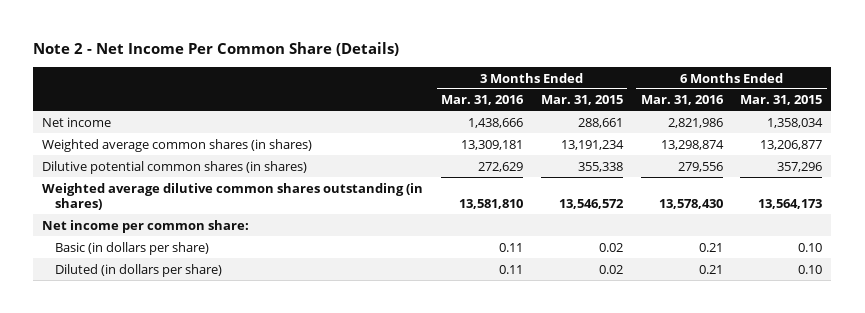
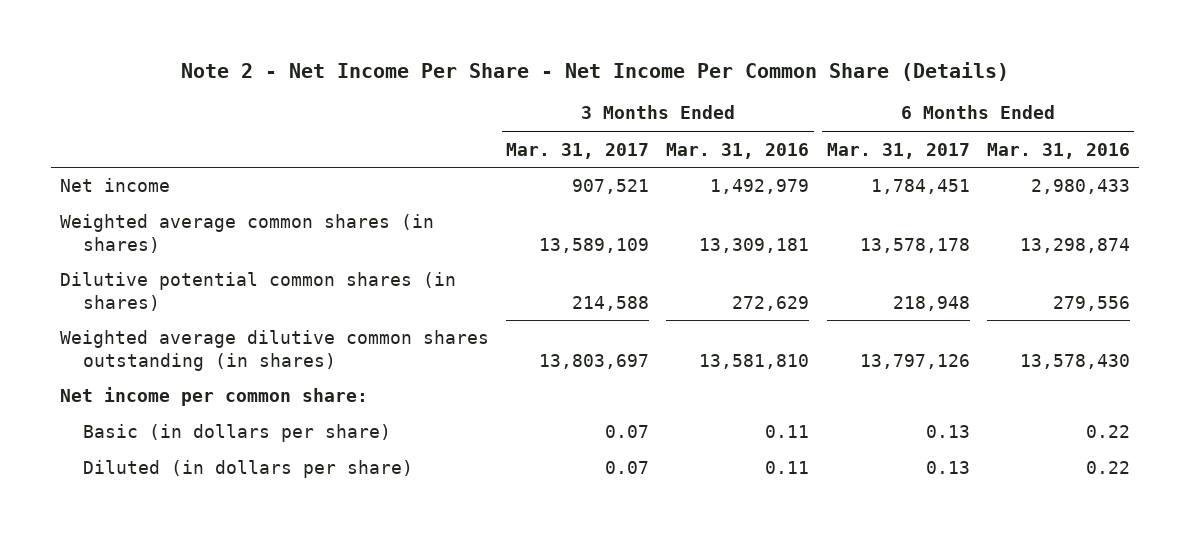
[33,41,400,56] Note 2 - Net Income Per Common Share (Details) -> [180,61,1009,81] Note 2 - Net Income Per Share - Net Income Per Common Share (Details)
[540,95,623,106] Mar. 31, 2015 -> none
[740,95,823,106] Mar. 31, 2015 -> none
none -> [505,142,649,159] Mar. 31, 2017
none -> [826,142,970,159] Mar. 31, 2017
[468,117,524,128] 1,438,666 -> [710,179,810,195] 1,492,979
[667,117,723,128] 2,821,986 -> [1030,179,1130,195] 2,980,433
[698,242,723,252] 0.21 -> [1085,425,1130,439] 0.22
[698,264,723,274] 0.21 -> [1085,461,1130,475] 0.22

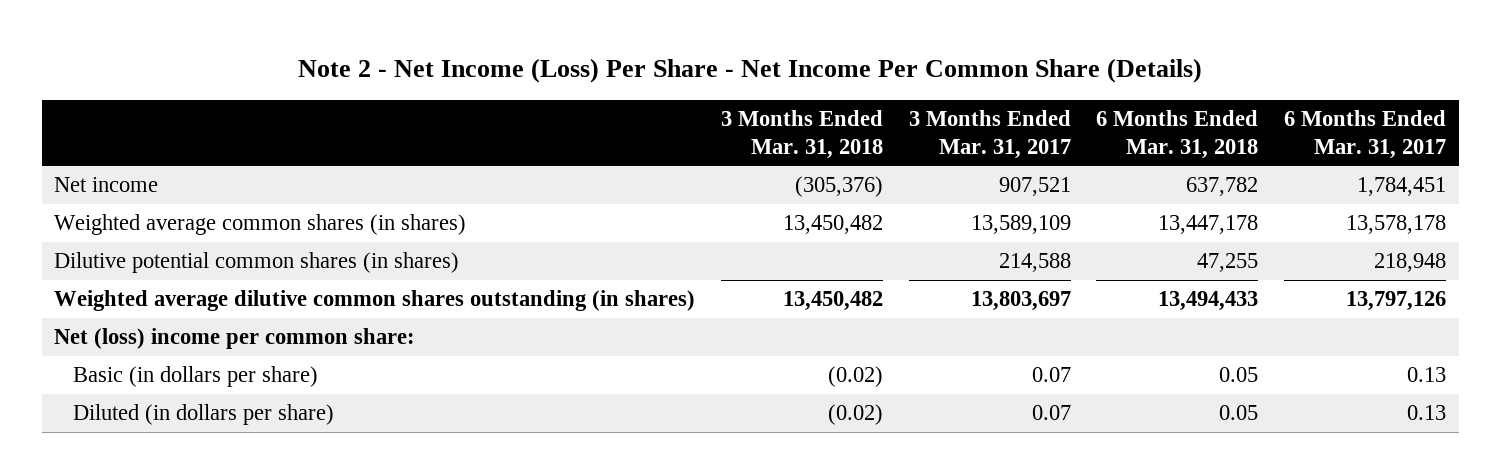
[180,61,1009,81] Note 2 - Net Income Per Share - Net Income Per Common Share (Details) -> [298,57,1203,83] Note 2 - Net Income (Loss) Per Share - Net Income Per Common Share (Details)
[666,142,810,159] Mar. 31, 2016 -> none
[986,142,1130,159] Mar. 31, 2016 -> none
none -> [721,110,884,159] 3 Months Ended Mar. 31, 2018
none -> [1096,110,1259,159] 6 Months Ended Mar. 31, 2018
[59,387,368,407] Net income per common share: -> [54,328,416,350] Net (loss) income per common share:

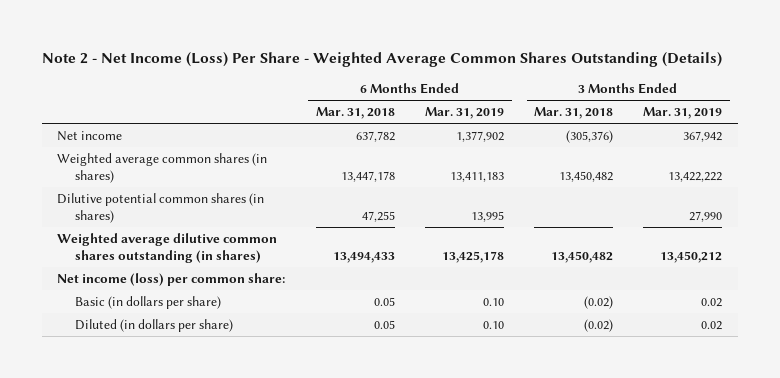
[298,57,1203,83] Note 2 - Net Income (Loss) Per Share - Net Income Per Common Share (Details) -> [42,52,723,68] Note 2 - Net Income (Loss) Per Share - Weighted Average Common Shares Outstanding (Details)
[908,110,1071,159] 3 Months Ended Mar. 31, 2017 -> none
[1283,110,1446,159] 6 Months Ended Mar. 31, 2017 -> none
none -> [424,107,504,120] Mar. 31, 2019
none -> [643,107,723,120] Mar. 31, 2019
[54,328,416,350] Net (loss) income per common share: -> [57,273,286,287] Net income (loss) per common share:

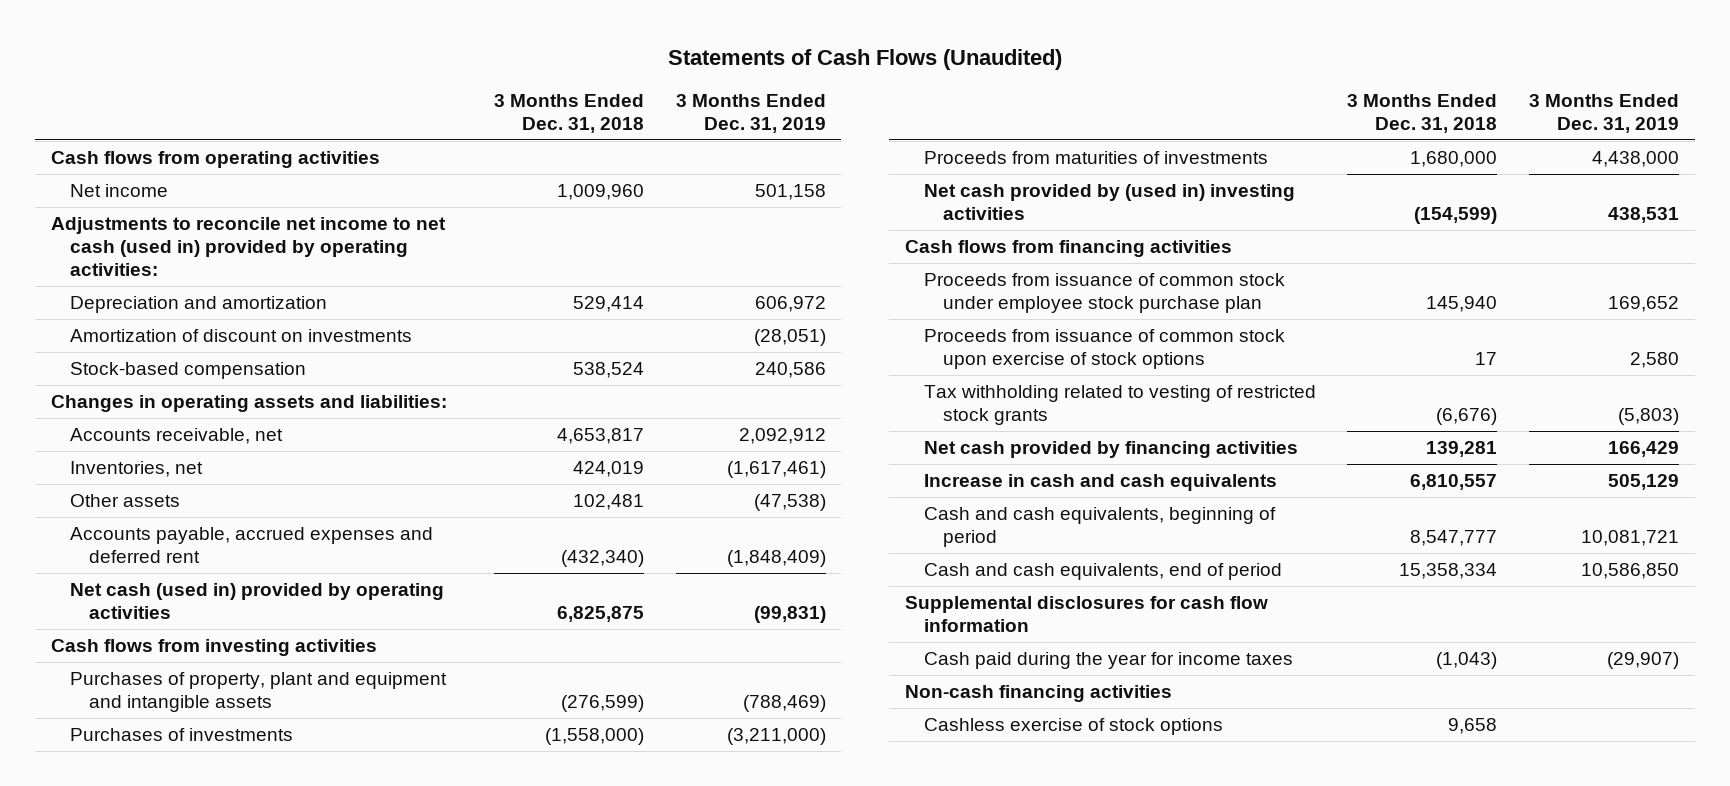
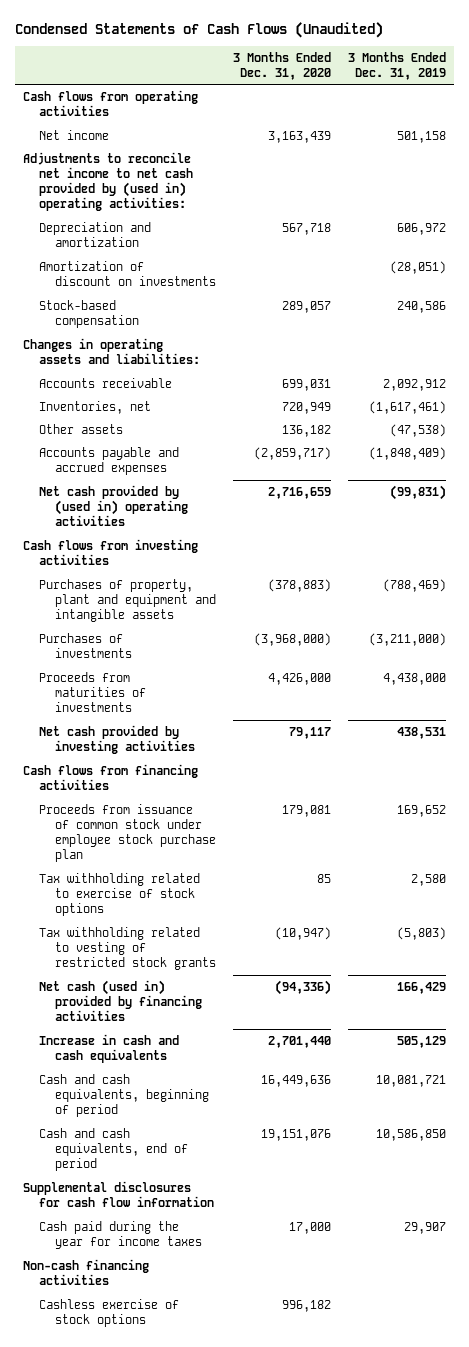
[668,48,1063,70] Statements of Cash Flows (Unaudited) -> [14,21,383,38] Condensed Statements of Cash Flows (Unaudited)
[493,93,644,133] 3 Months Ended Dec. 31, 2018 -> none
none -> [232,51,331,80] 3 Months Ended Dec. 31, 2020
[51,216,447,276] Adjustments to reconcile net income to net cash (used in) provided by operating activities: -> [23,151,194,212] Adjustments to reconcile net income to net cash provided by (used in) operating activities:
[70,427,284,444] Accounts receivable, net -> [39,377,173,388] Accounts receivable
[70,526,434,563] Accounts payable, accrued expenses and deferred rent -> [39,446,180,476] Accounts payable and accrued expenses
[70,582,445,619] Net cash (used in) provided by operating activities -> [39,484,189,527] Net cash provided by (used in) operating activities
[923,183,1295,220] Net cash provided by (used in) investing activities -> [39,724,196,755] Net cash provided by investing activities
[923,328,1285,369] Proceeds from issuance of common stock upon exercise of stock options -> [39,872,201,917] Tax withholding related to exercise of stock options
[923,440,1298,458] Net cash provided by financing activities -> [39,979,203,1022] Net cash (used in) provided by financing activities
[1607,651,1680,669] (29,907) -> [403,1221,446,1234] 29,907

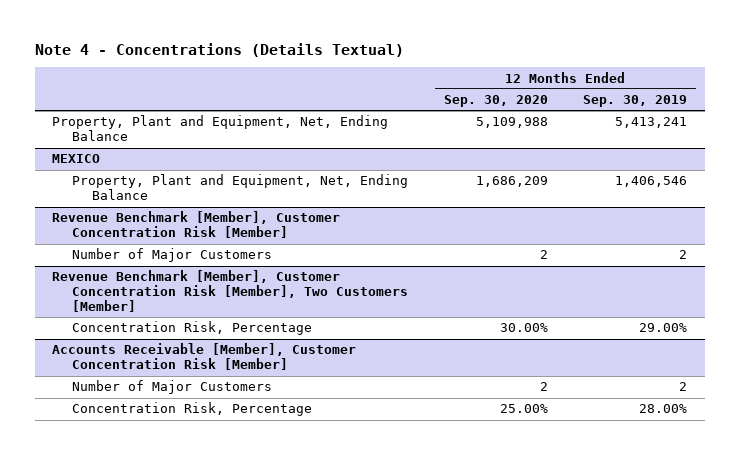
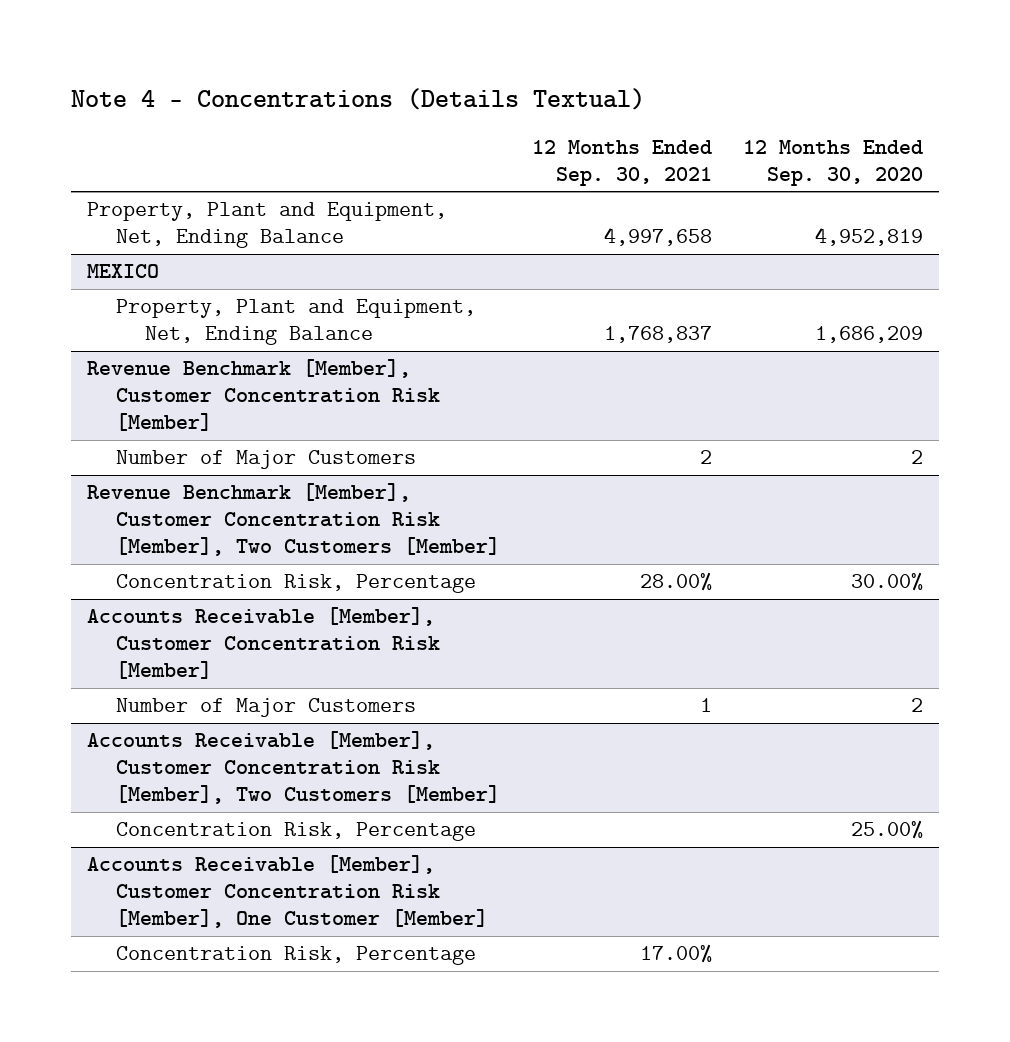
[583,95,688,108] Sep. 30, 2019 -> none
none -> [531,140,712,187] 12 Months Ended Sep. 30, 2021
[475,117,548,129] 5,109,988 -> [814,227,923,247] 4,952,819
none -> [86,731,501,805] Accounts Receivable [Member], Customer Concentration Risk [Member], Two Customers [Member]
none -> [86,855,489,929] Accounts Receivable [Member], Customer Concentration Risk [Member], One Customer [Member]
none -> [116,946,477,966] Concentration Risk, Percentage

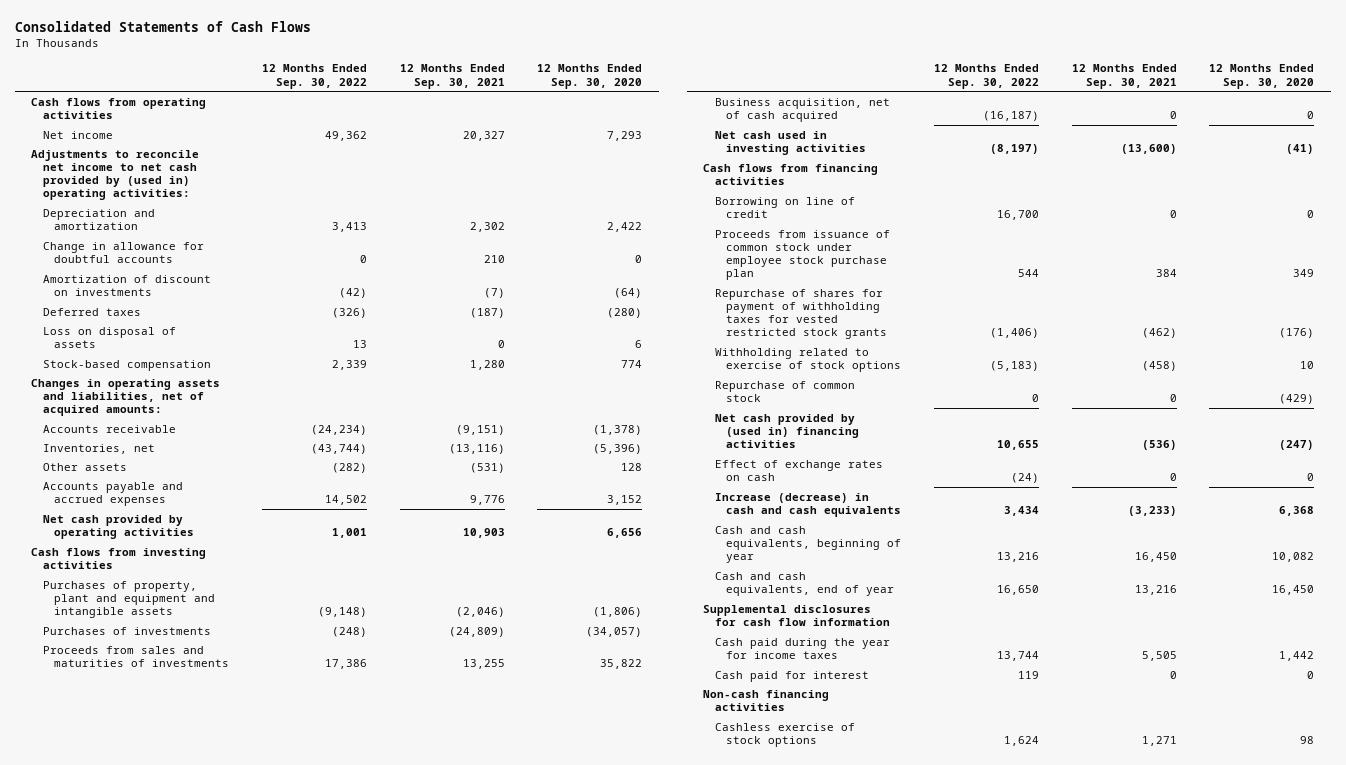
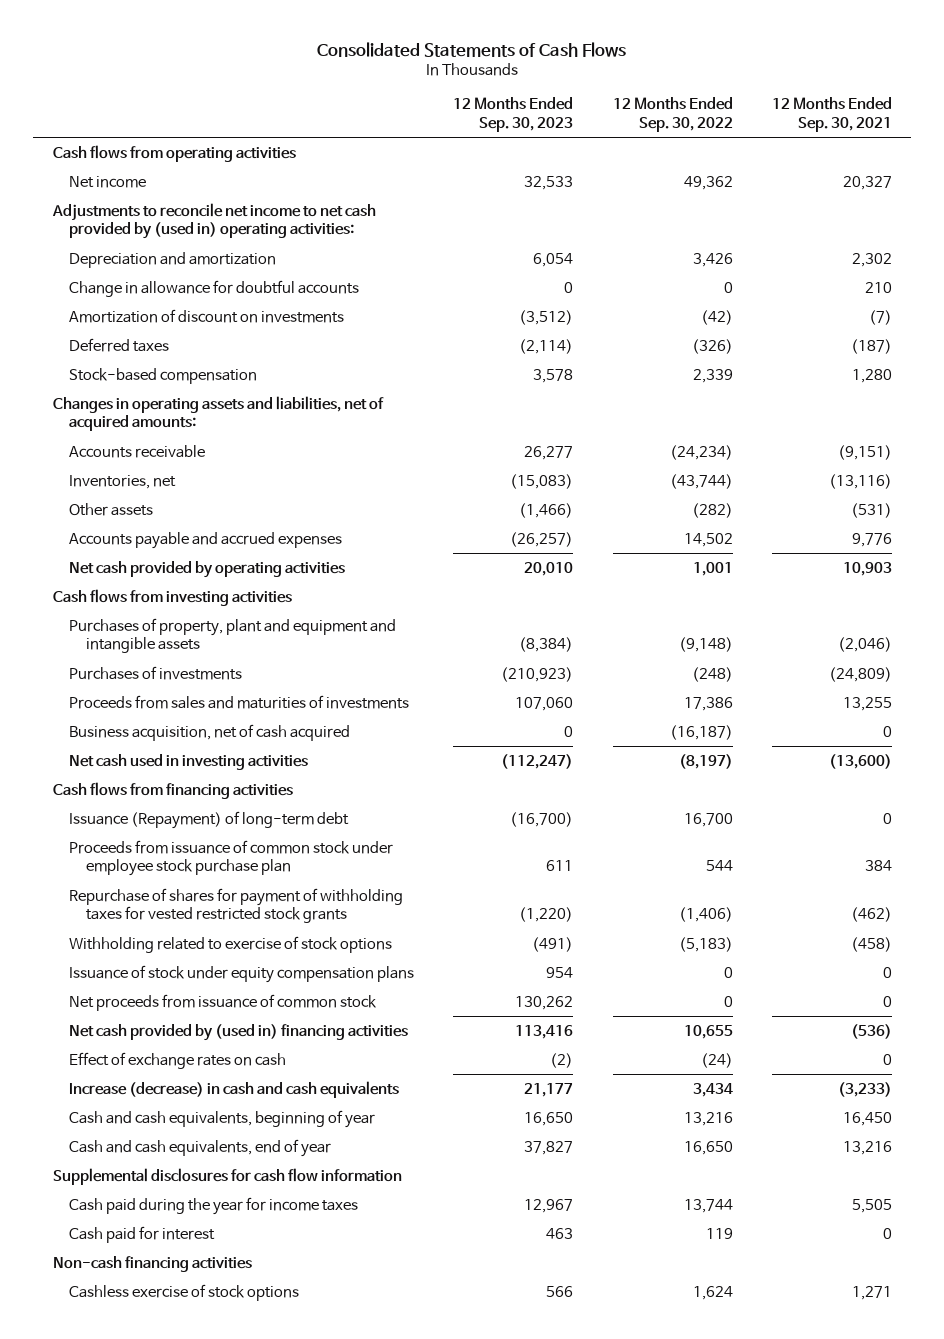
[537,64,643,89] 12 Months Ended Sep. 30, 2020 -> none
none -> [453,97,574,132] 12 Months Ended Sep. 30, 2023
[331,221,367,232] 3,413 -> [692,252,733,267] 3,426
[42,326,176,348] Loss on disposal of assets -> none
[714,196,855,218] Borrowing on line of credit -> [69,810,350,829] Issuance (Repayment) of long-term debt
[714,380,855,402] Repurchase of common stock -> none
none -> [69,964,415,983] Issuance of stock under equity compensation plans
none -> [69,993,378,1011] Net proceeds from issuance of common stock

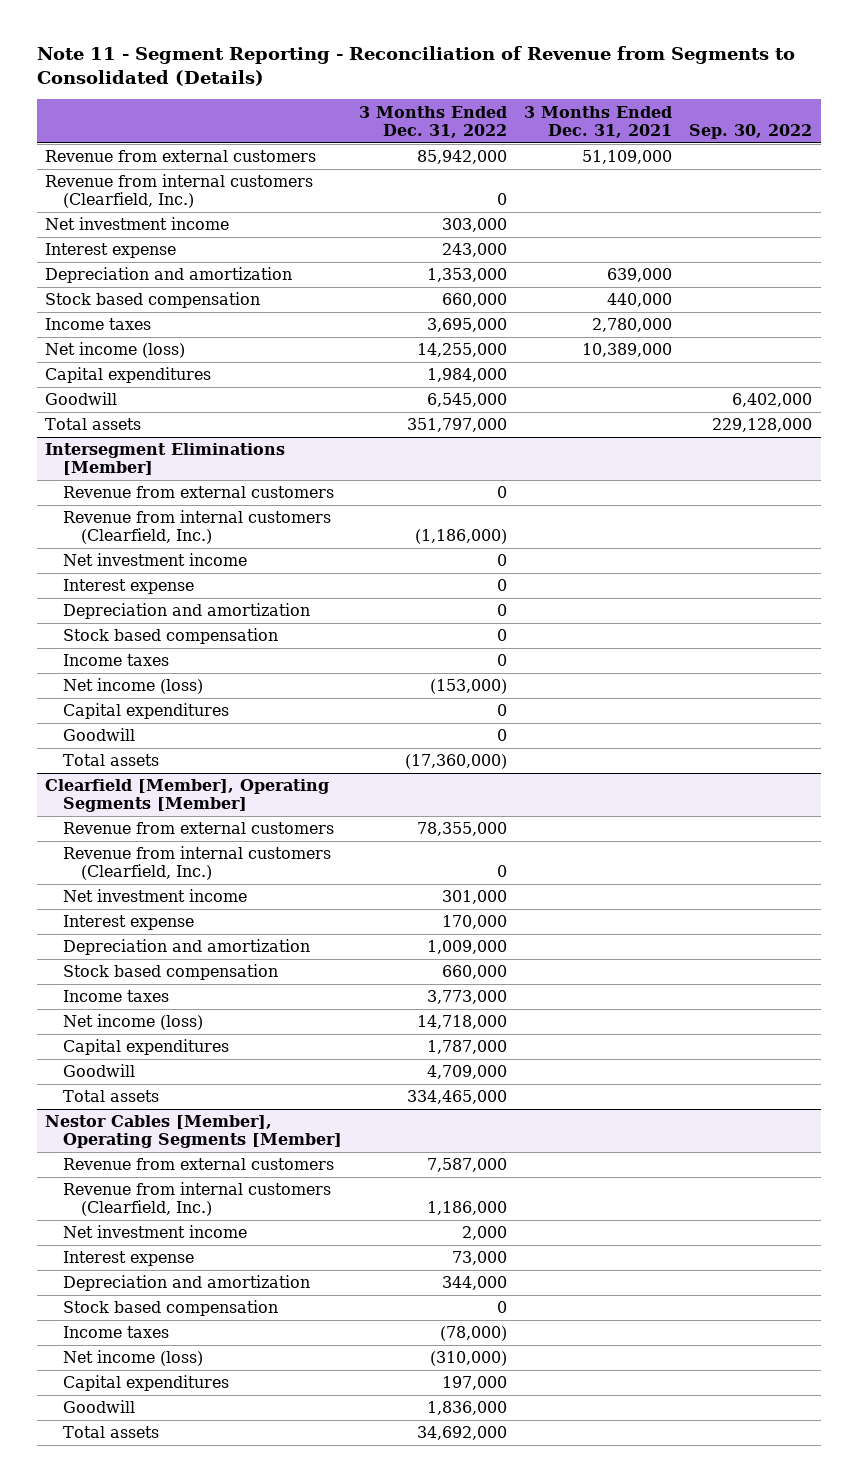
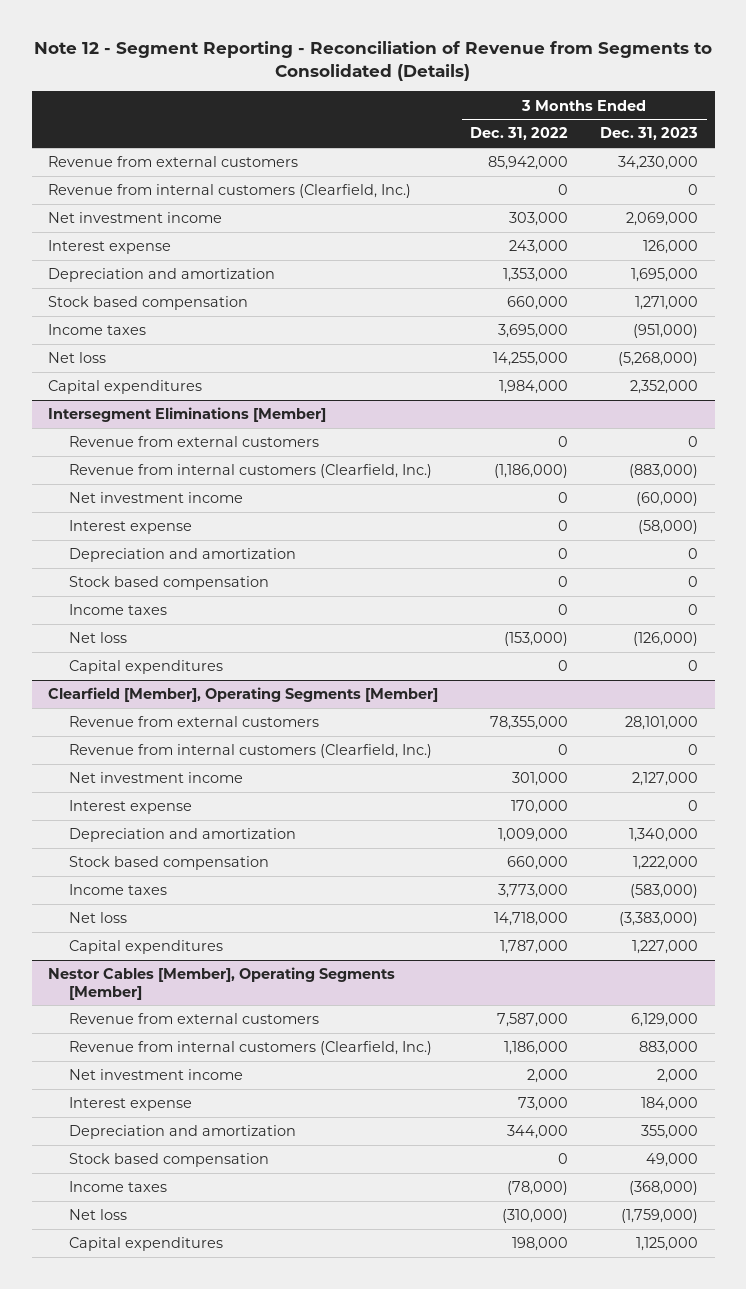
[36,46,795,87] Note 11 - Segment Reporting - Reconciliation of Revenue from Segments to Consolidated (Details) -> [34,41,713,81] Note 12 - Segment Reporting - Reconciliation of Revenue from Segments to Consolidated (Details)
[523,105,672,138] 3 Months Ended Dec. 31, 2021 -> none
[688,123,812,139] Sep. 30, 2022 -> none
none -> [600,127,699,141] Dec. 31, 2023
[45,342,186,359] Net income (loss) -> [47,352,106,364] Net loss
[45,392,118,406] Goodwill -> none
[45,418,142,431] Total assets -> none
[62,678,203,695] Net income (loss) -> [68,632,127,644] Net loss
[62,728,135,742] Goodwill -> none
[62,754,159,767] Total assets -> none
[62,1014,203,1031] Net income (loss) -> [68,912,127,924] Net loss
[62,1064,135,1078] Goodwill -> none
[62,1090,159,1103] Total assets -> none
[62,1400,135,1414] Goodwill -> none
[62,1426,159,1439] Total assets -> none
[62,1350,203,1367] Net income (loss) -> [68,1209,127,1221] Net loss
[441,1376,507,1391] 197,000 -> [512,1237,569,1252] 198,000

